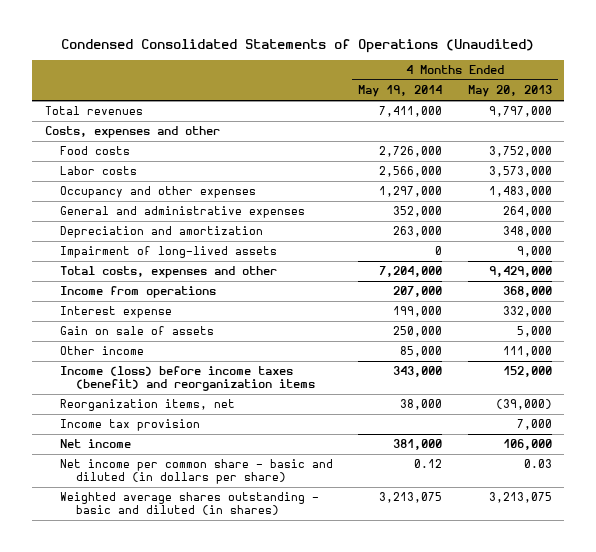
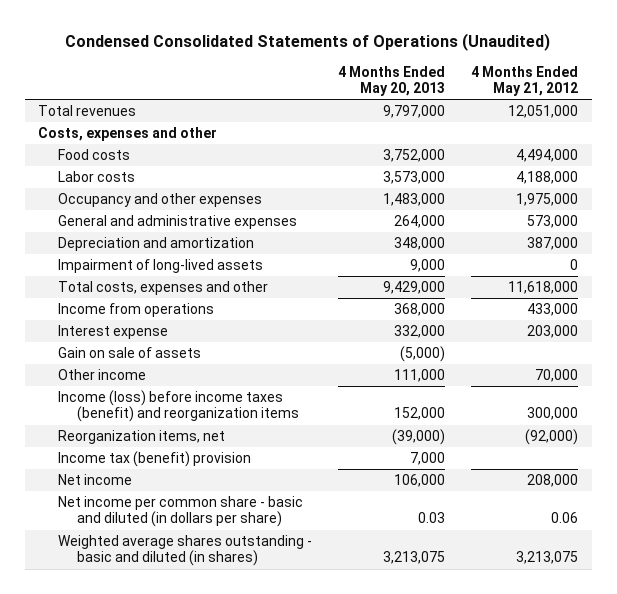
[358,85,443,98] May 19, 2014 -> none
none -> [471,65,579,96] 4 Months Ended May 21, 2012
[516,326,552,338] 5,000 -> [400,346,446,363] (5,000)
[60,419,201,432] Income tax provision -> [57,451,251,468] Income tax (benefit) provision

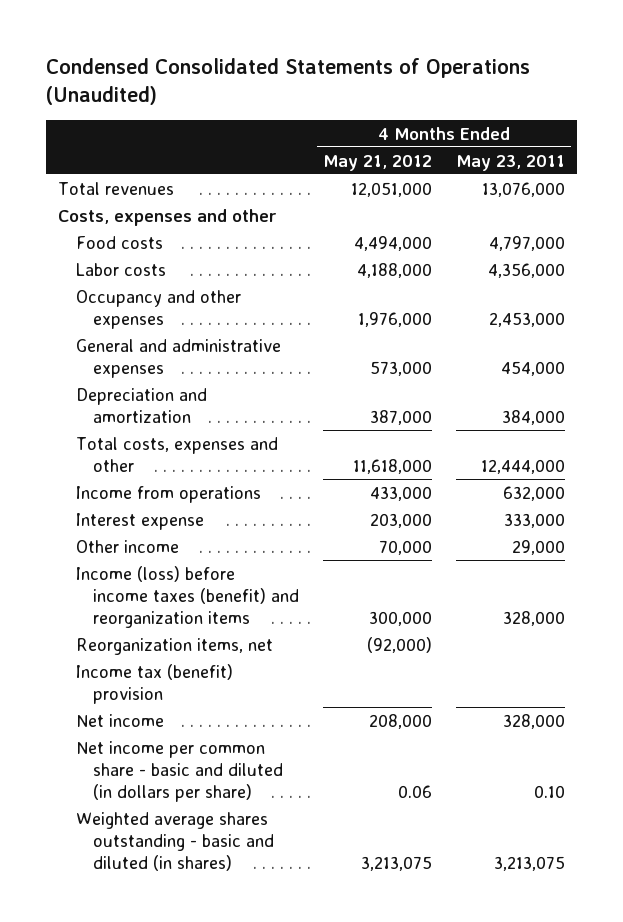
[338,65,446,96] 4 Months Ended May 20, 2013 -> none
none -> [456,154,566,171] May 23, 2011
[516,193,579,207] 1,975,000 -> [358,311,433,327] 1,976,000
[57,259,263,274] Impairment of long-lived assets -> none
[57,347,201,359] Gain on sale of assets -> none

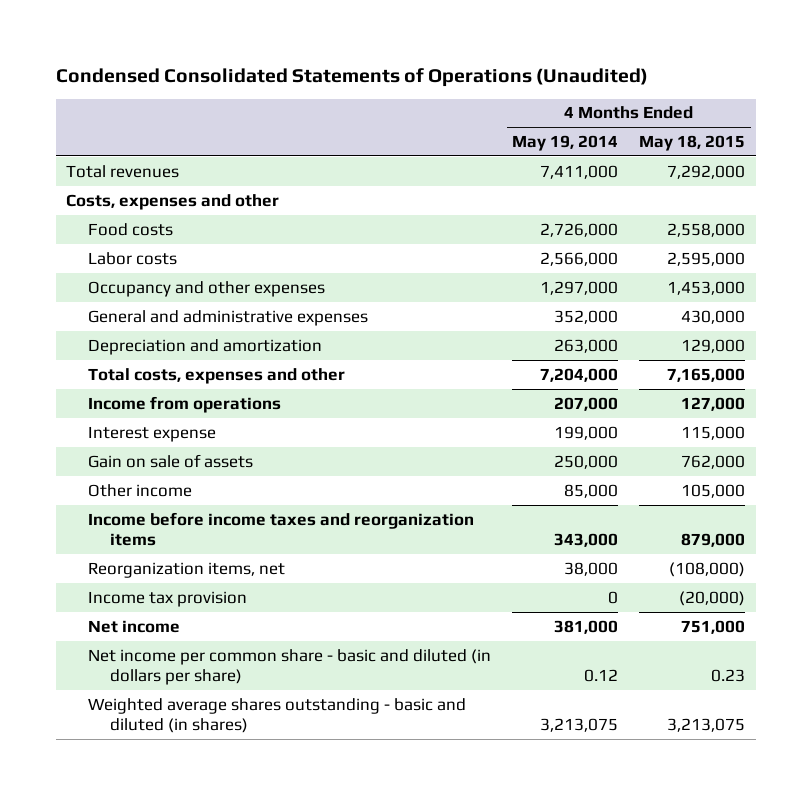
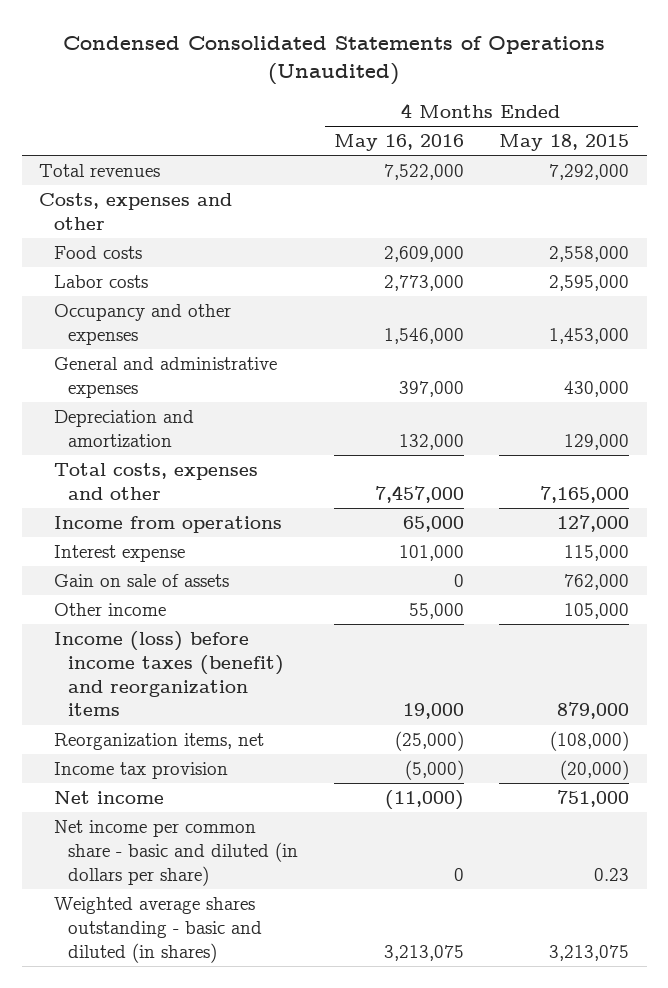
[512,135,619,152] May 19, 2014 -> none
none -> [333,134,464,152] May 16, 2016
[88,511,475,547] Income before income taxes and reorganization items -> [53,630,285,717] Income (loss) before income taxes (benefit) and reorganization items

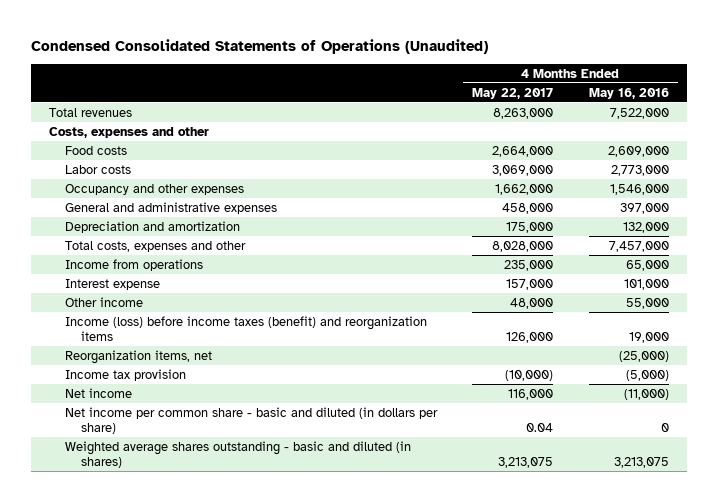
[499,134,630,152] May 18, 2015 -> none
none -> [472,87,554,99] May 22, 2017
[53,573,229,587] Gain on sale of assets -> none

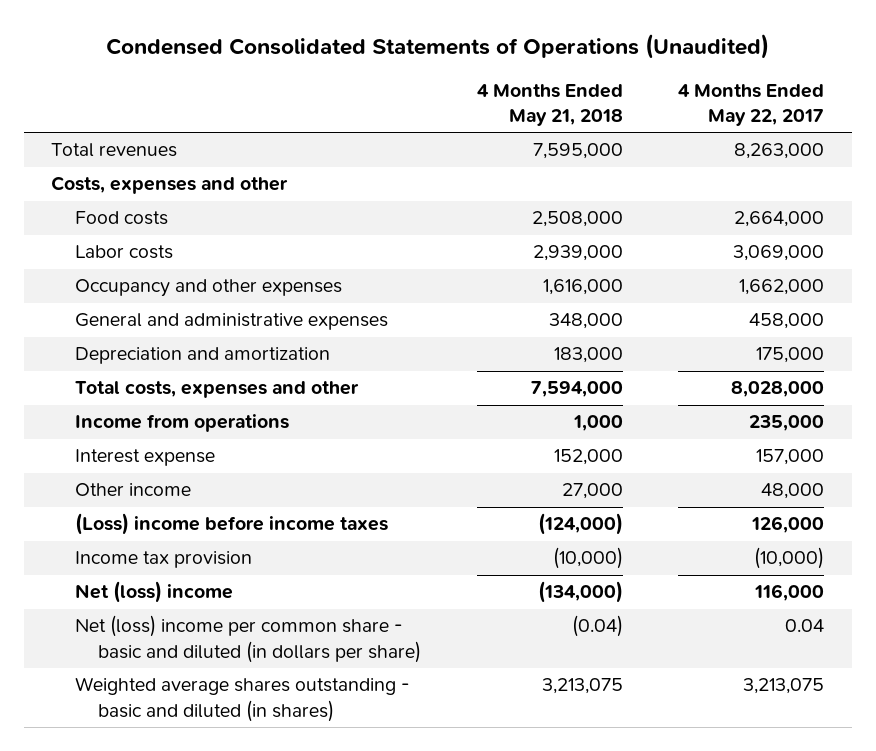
[588,87,669,99] May 16, 2016 -> none
none -> [476,83,623,127] 4 Months Ended May 21, 2018
[64,349,212,364] Reorganization items, net -> none
[64,315,427,342] Income (loss) before income taxes (benefit) and reorganization items -> [74,513,388,536] (Loss) income before income taxes
[64,387,132,398] Net income -> [74,581,233,604] Net (loss) income
[64,406,438,435] Net income per common share - basic and diluted (in dollars per share) -> [74,615,421,663] Net (loss) income per common share - basic and diluted (in dollars per share)

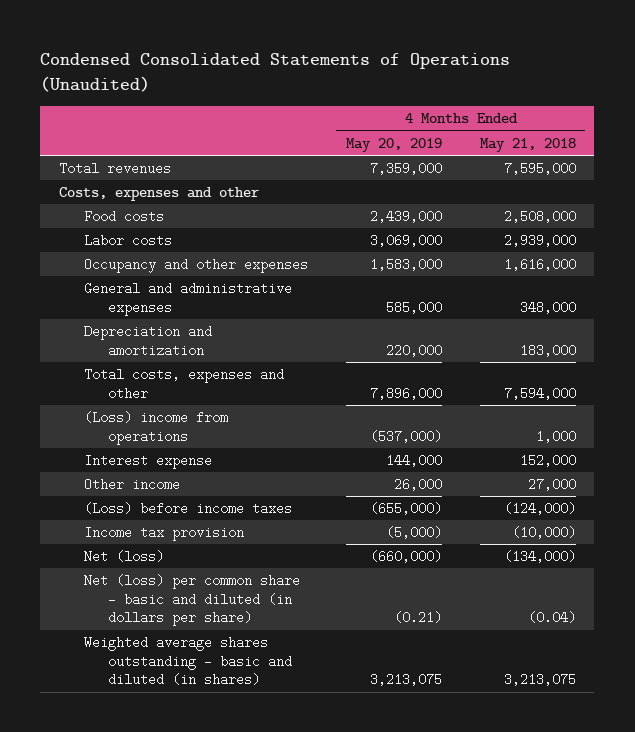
[678,83,825,127] 4 Months Ended May 22, 2017 -> none
none -> [345,137,442,152] May 20, 2019
[74,414,289,433] Income from operations -> [83,411,228,445] (Loss) income from operations
[74,513,388,536] (Loss) income before income taxes -> [83,502,292,516] (Loss) before income taxes
[74,581,233,604] Net (loss) income -> [83,550,164,564] Net (loss)
[74,615,421,663] Net (loss) income per common share - basic and diluted (in dollars per share) -> [83,574,300,627] Net (loss) per common share - basic and diluted (in dollars per share)

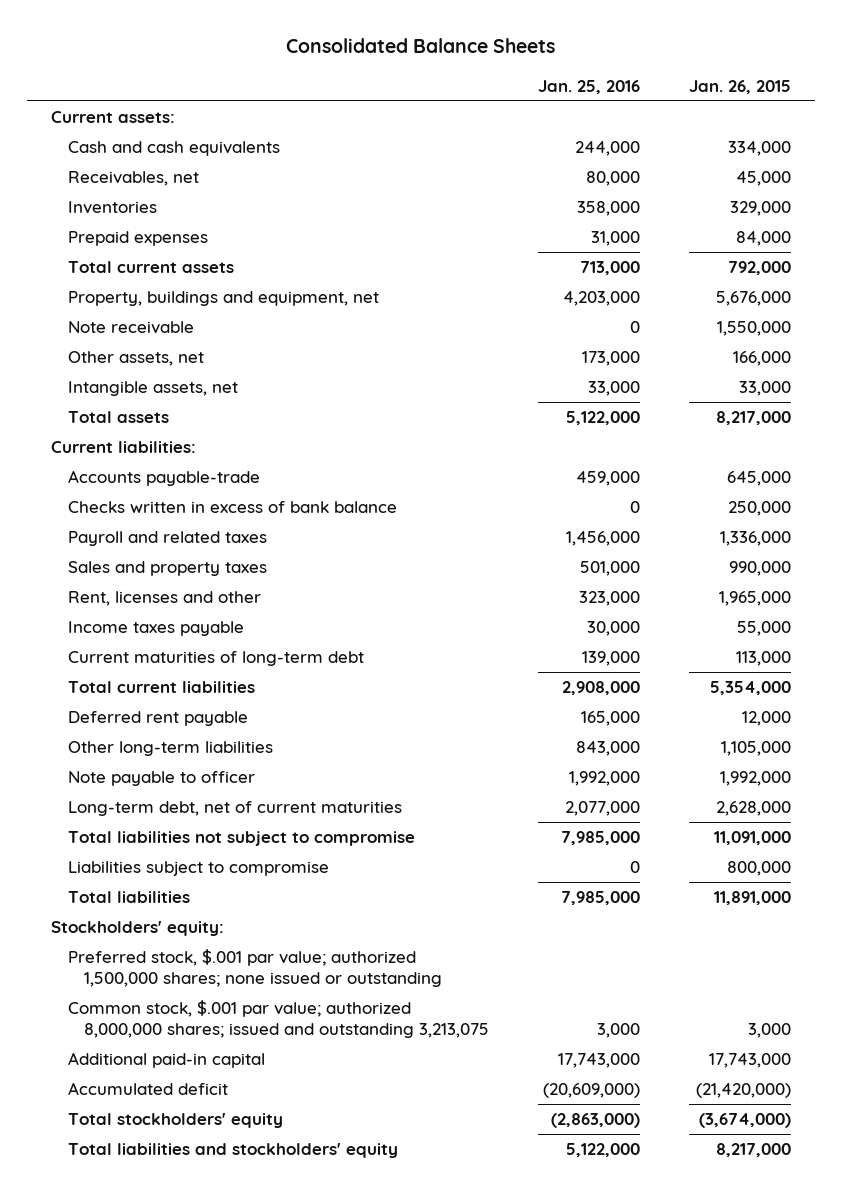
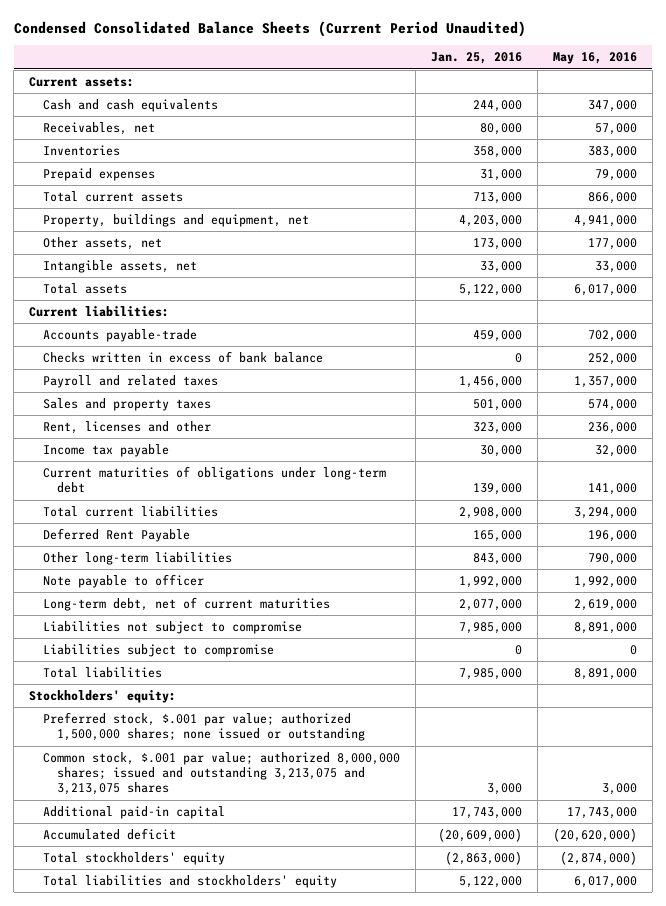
[286,38,556,54] Consolidated Balance Sheets -> [13,21,526,38] Condensed Consolidated Balance Sheets (Current Period Unaudited)
[688,79,791,94] Jan. 26, 2015 -> none
none -> [553,52,638,65] May 16, 2016
[67,321,194,335] Note receivable -> none
[67,621,244,637] Income taxes payable -> [43,444,170,458] Income tax payable
[67,651,364,667] Current maturities of long-term debt -> [43,466,387,494] Current maturities of obligations under long-term debt
[67,711,248,727] Deferred rent payable -> [43,528,191,543] Deferred Rent Payable
[67,831,415,847] Total liabilities not subject to compromise -> [43,621,303,635] Liabilities not subject to compromise
[67,1000,489,1038] Common stock, $.001 par value; authorized 8,000,000 shares; issued and outstanding 3,213,075 -> [43,752,401,796] Common stock, $.001 par value; authorized 8,000,000 shares; issued and outstanding 3,213,075 and 3,213,075 shares

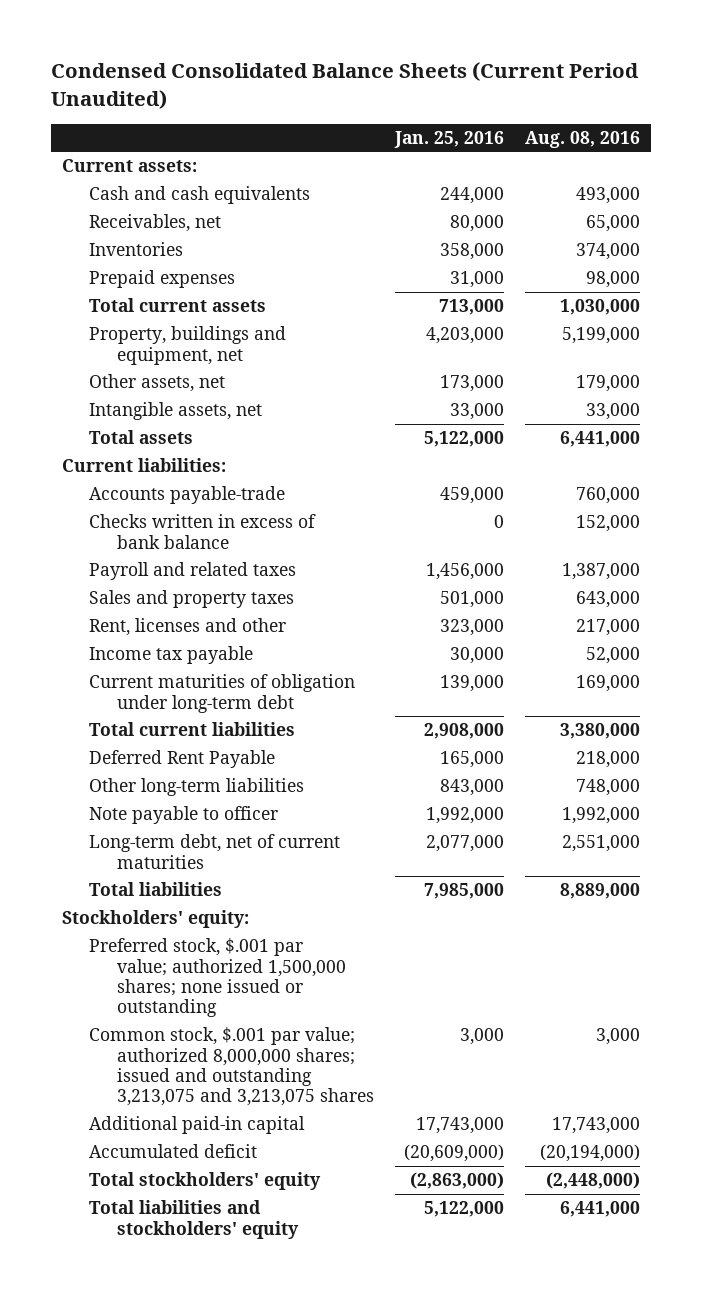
[553,52,638,65] May 16, 2016 -> none
none -> [524,130,640,148] Aug. 08, 2016
[43,466,387,494] Current maturities of obligations under long-term debt -> [89,674,356,713] Current maturities of obligation under long-term debt
[43,621,303,635] Liabilities not subject to compromise -> none
[43,644,275,658] Liabilities subject to compromise -> none

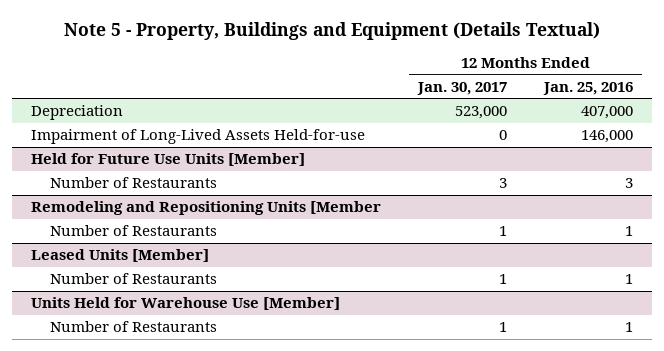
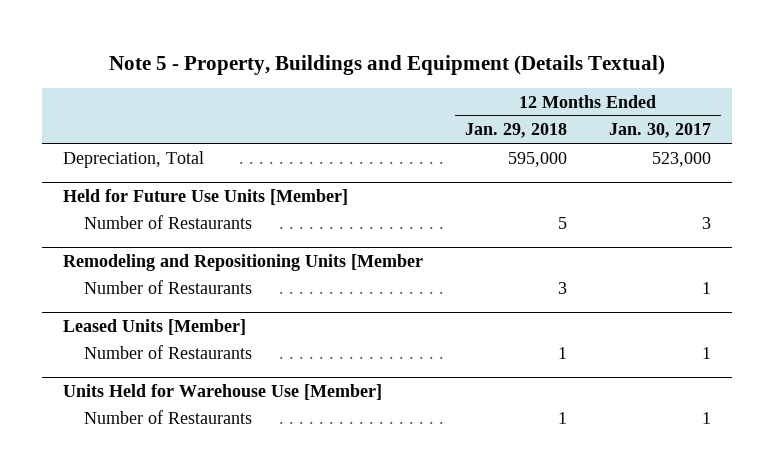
[543,81,634,95] Jan. 25, 2016 -> none
none -> [465,123,568,139] Jan. 29, 2018
[30,129,365,145] Impairment of Long-Lived Assets Held-for-use -> none
[30,105,123,121] Depreciation -> [63,150,205,168] Depreciation, Total

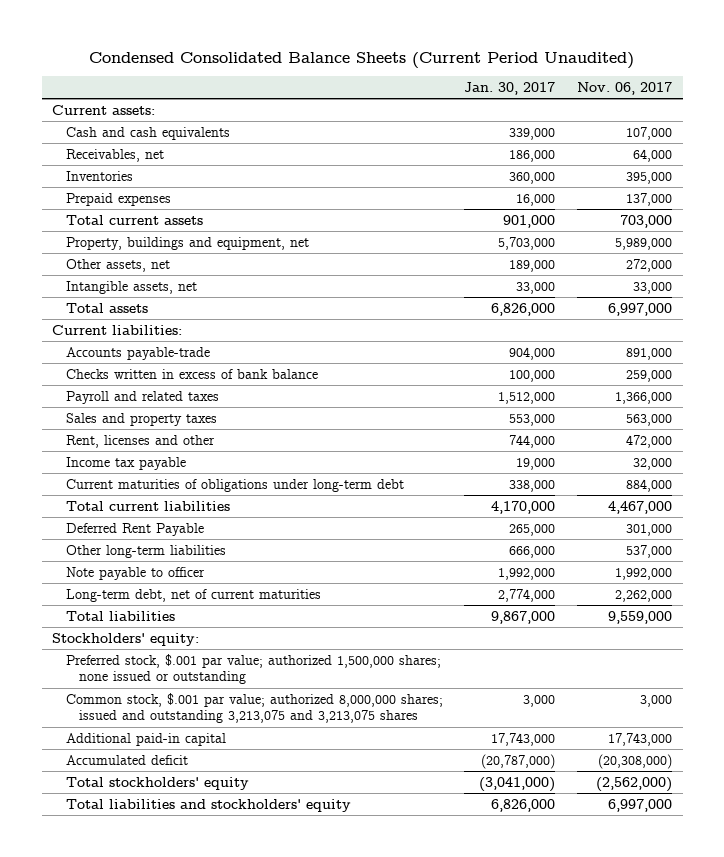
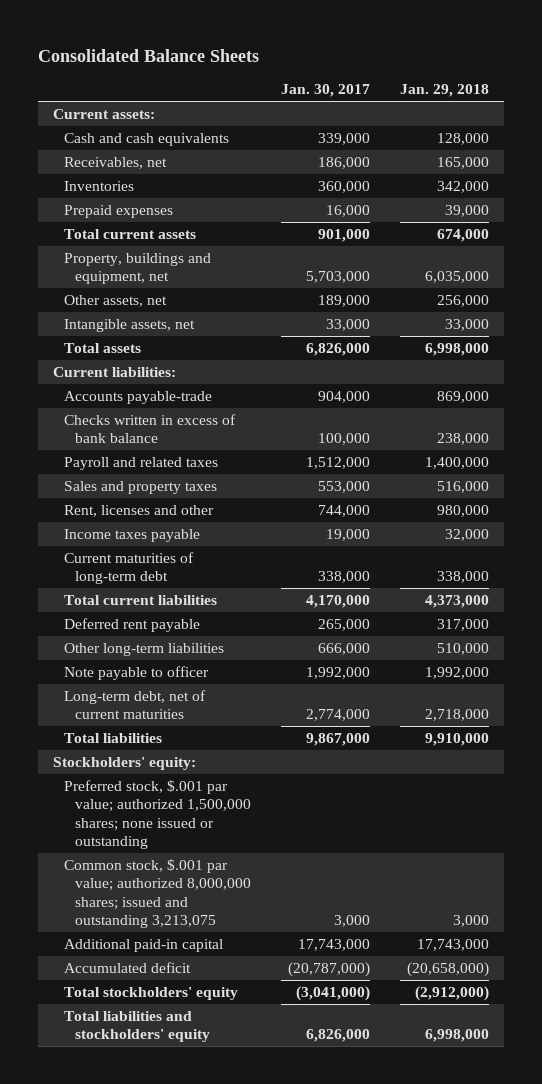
[89,51,635,69] Condensed Consolidated Balance Sheets (Current Period Unaudited) -> [37,48,259,62] Consolidated Balance Sheets
[576,81,672,95] Nov. 06, 2017 -> none
none -> [400,84,490,98] Jan. 29, 2018
[65,456,186,470] Income tax payable -> [63,529,200,543] Income taxes payable
[65,478,404,492] Current maturities of obligations under long-term debt -> [63,552,194,585] Current maturities of long-term debt
[65,522,204,536] Deferred Rent Payable -> [63,618,200,633] Deferred rent payable
[65,692,443,724] Common stock, $.001 par value; authorized 8,000,000 shares; issued and outstanding 3,213,075 and 3,213,075 shares -> [63,859,252,929] Common stock, $.001 par value; authorized 8,000,000 shares; issued and outstanding 3,213,075

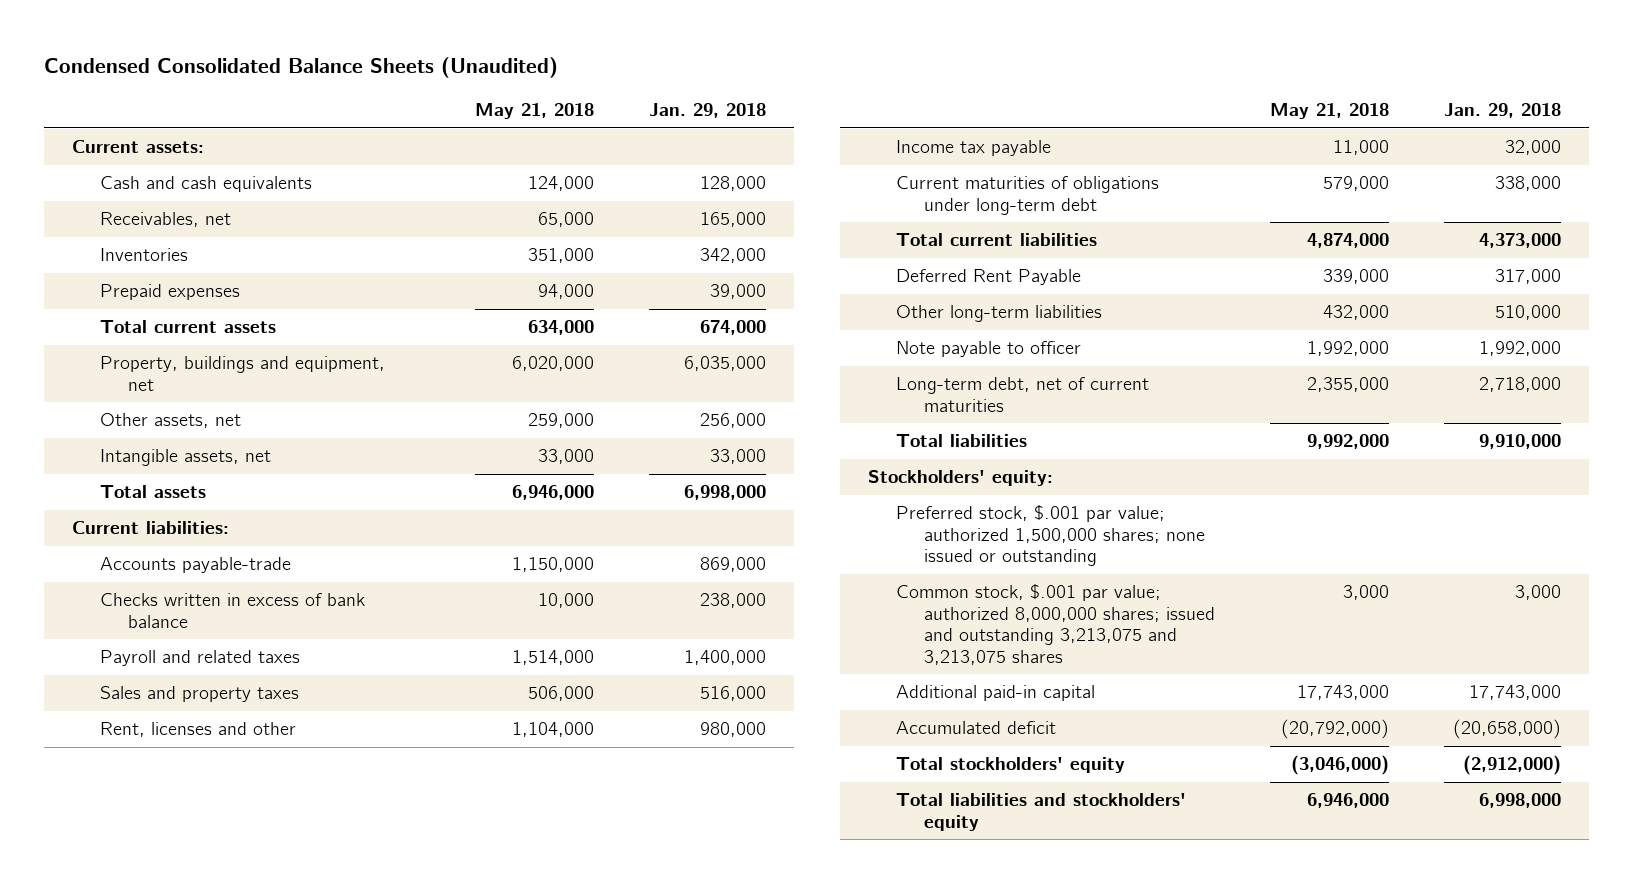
[37,48,259,62] Consolidated Balance Sheets -> [44,57,559,79] Condensed Consolidated Balance Sheets (Unaudited)
[281,84,371,98] Jan. 30, 2017 -> none
none -> [474,103,594,120] May 21, 2018
[63,529,200,543] Income taxes payable -> [895,140,1051,157] Income tax payable
[63,552,194,585] Current maturities of long-term debt -> [895,176,1159,215] Current maturities of obligations under long-term debt
[63,618,200,633] Deferred rent payable -> [895,269,1081,286] Deferred Rent Payable
[63,859,252,929] Common stock, $.001 par value; authorized 8,000,000 shares; issued and outstanding 3,213,075 -> [895,584,1215,665] Common stock, $.001 par value; authorized 8,000,000 shares; issued and outstanding 3,213,075 and 3,213,075 shares

